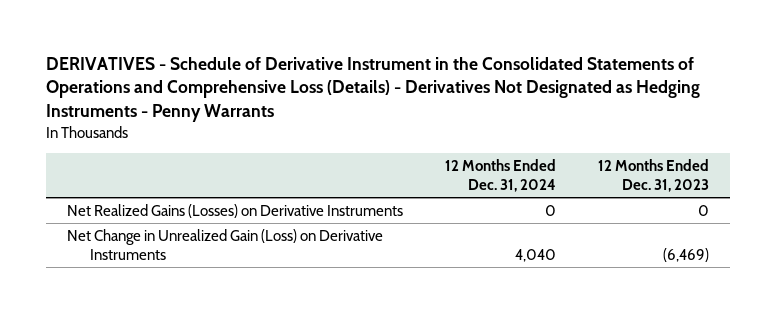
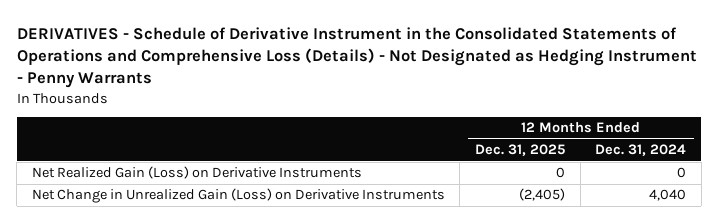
[46,56,701,123] DERIVATIVES - Schedule of Derivative Instrument in the Consolidated Statements of Operations and Comprehensive Loss (Details) - Derivatives Not Designated as Hedging Instruments - Penny Warrants -> [16,26,697,89] DERIVATIVES - Schedule of Derivative Instrument in the Consolidated Statements of Operations and Comprehensive Loss (Details) - Not Designated as Hedging Instrument - Penny Warrants
[598,158,710,192] 12 Months Ended Dec. 31, 2023 -> none
none -> [475,144,566,157] Dec. 31, 2025
[67,203,404,218] Net Realized Gains (Losses) on Derivative Instruments -> [31,166,362,180] Net Realized Gain (Loss) on Derivative Instruments

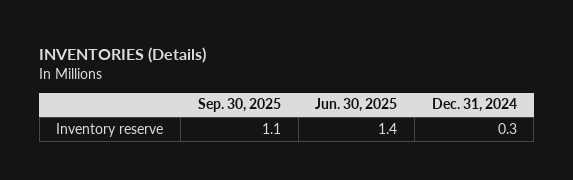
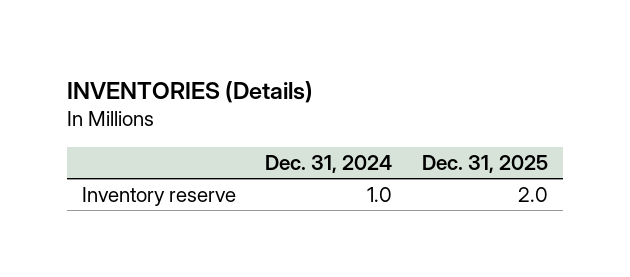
[197,98,281,113] Sep. 30, 2025 -> none
[315,98,398,113] Jun. 30, 2025 -> none
none -> [422,154,549,173] Dec. 31, 2025
[497,122,517,134] 0.3 -> [367,187,393,203] 1.0

